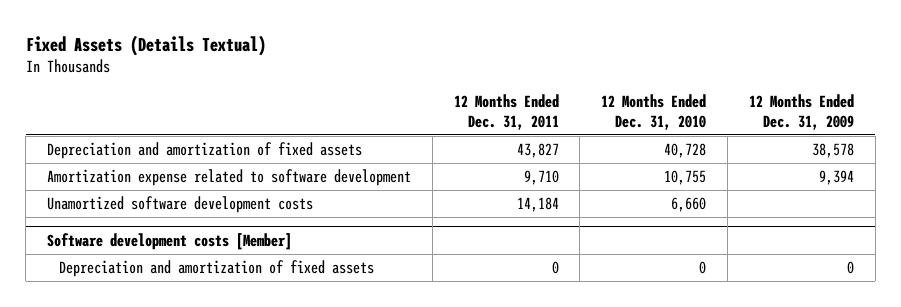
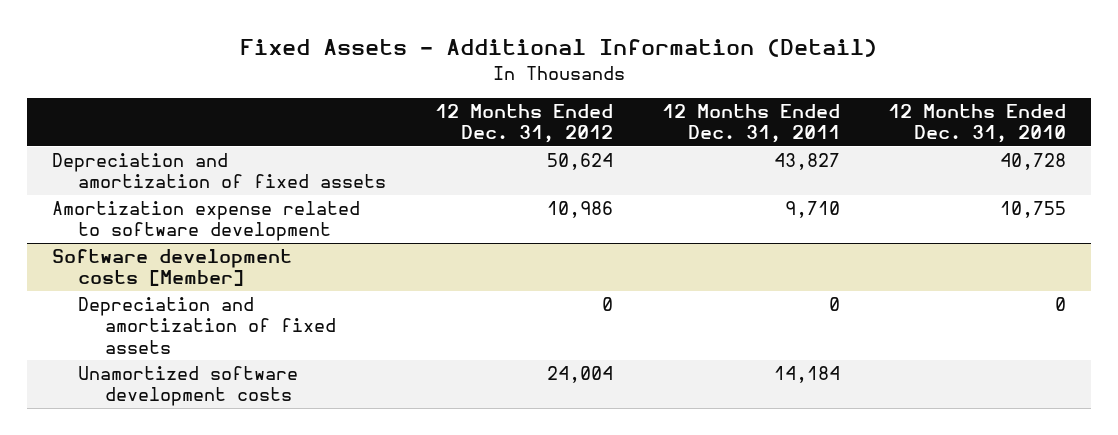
[25,34,266,56] Fixed Assets (Details Textual) -> [239,39,877,58] Fixed Assets - Additional Information (Detail)
[748,94,854,131] 12 Months Ended Dec. 31, 2009 -> none
none -> [434,104,613,144] 12 Months Ended Dec. 31, 2012
[47,195,314,213] Unamortized software development costs -> none
none -> [78,366,299,407] Unamortized software development costs

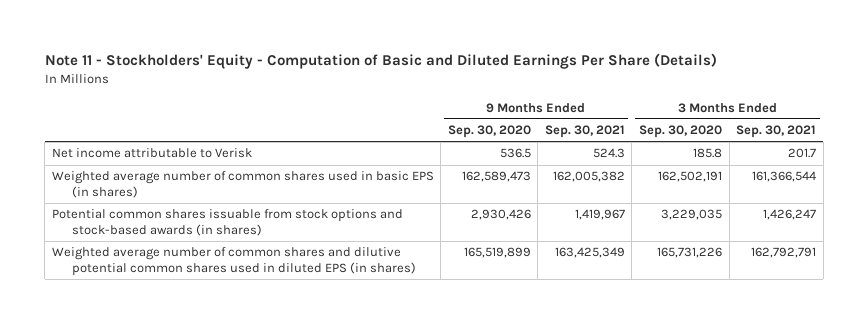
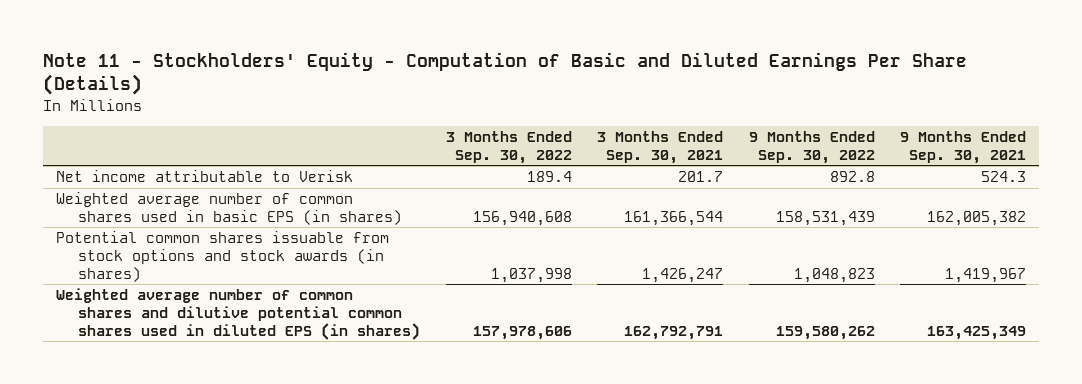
[447,125,531,139] Sep. 30, 2020 -> none
[638,125,722,139] Sep. 30, 2020 -> none
none -> [445,130,572,164] 3 Months Ended Sep. 30, 2022
none -> [748,130,875,164] 9 Months Ended Sep. 30, 2022
[51,209,403,236] Potential common shares issuable from stock options and stock-based awards (in shares) -> [55,231,389,282] Potential common shares issuable from stock options and stock awards (in shares)

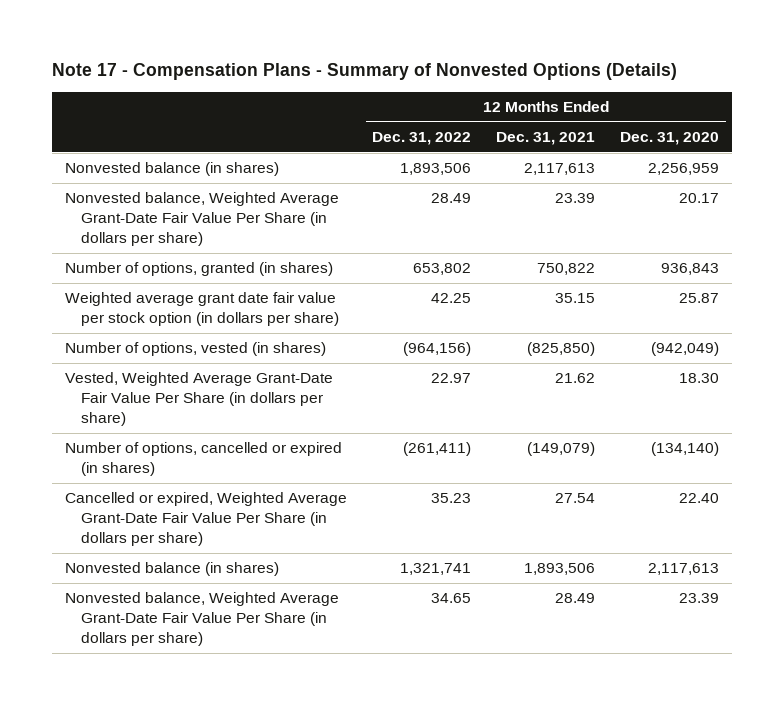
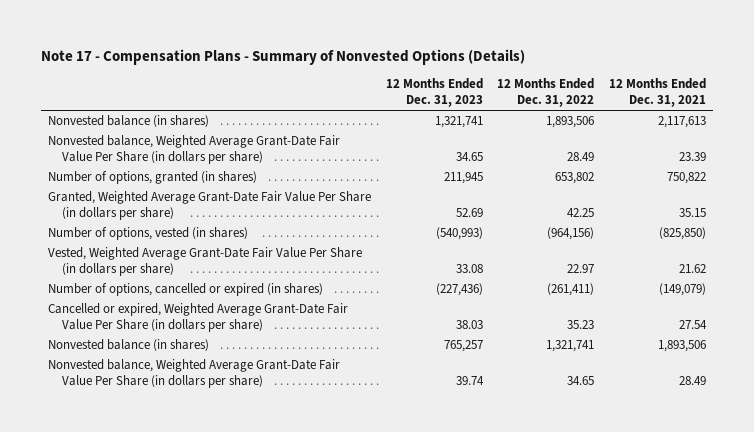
[620,132,720,146] Dec. 31, 2020 -> none
none -> [385,78,483,108] 12 Months Ended Dec. 31, 2023
[65,292,340,327] Weighted average grant date fair value per stock option (in dollars per share) -> [48,191,372,221] Granted, Weighted Average Grant-Date Fair Value Per Share (in dollars per share)

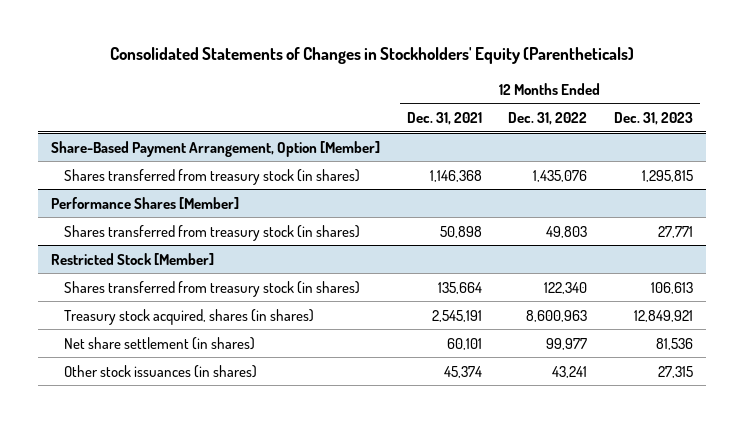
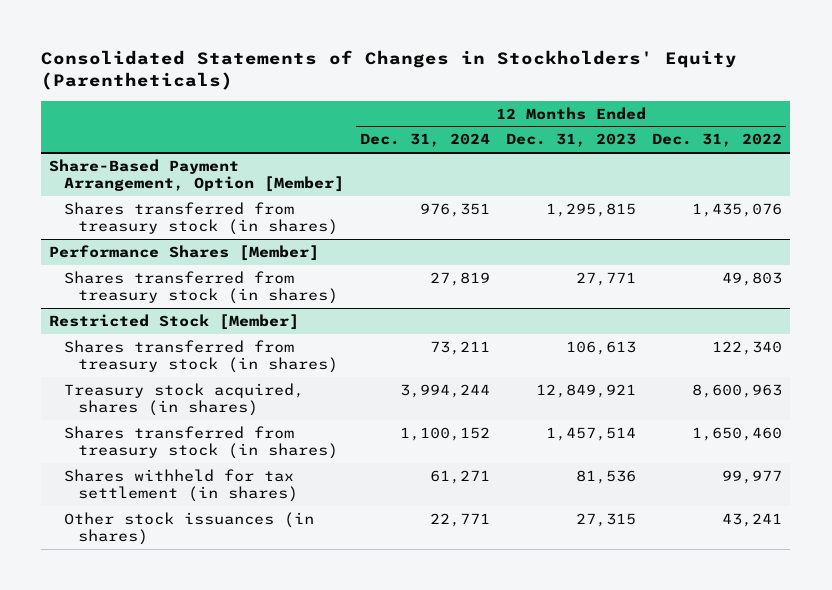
[406,112,482,126] Dec. 31, 2021 -> none
none -> [359,133,490,148] Dec. 31, 2024
none -> [63,425,339,460] Shares transferred from treasury stock (in shares)
[63,336,255,350] Net share settlement (in shares) -> [63,468,299,503] Shares withheld for tax settlement (in shares)

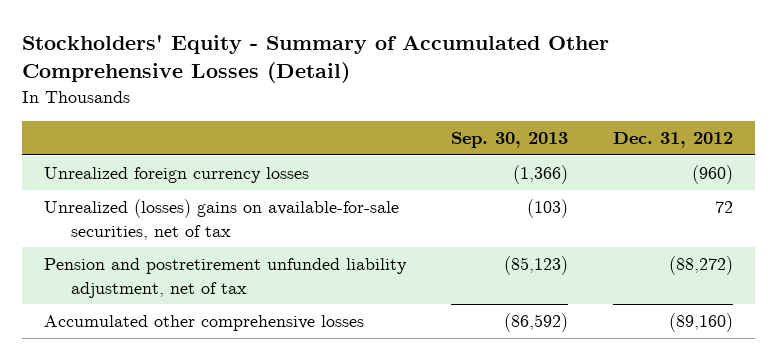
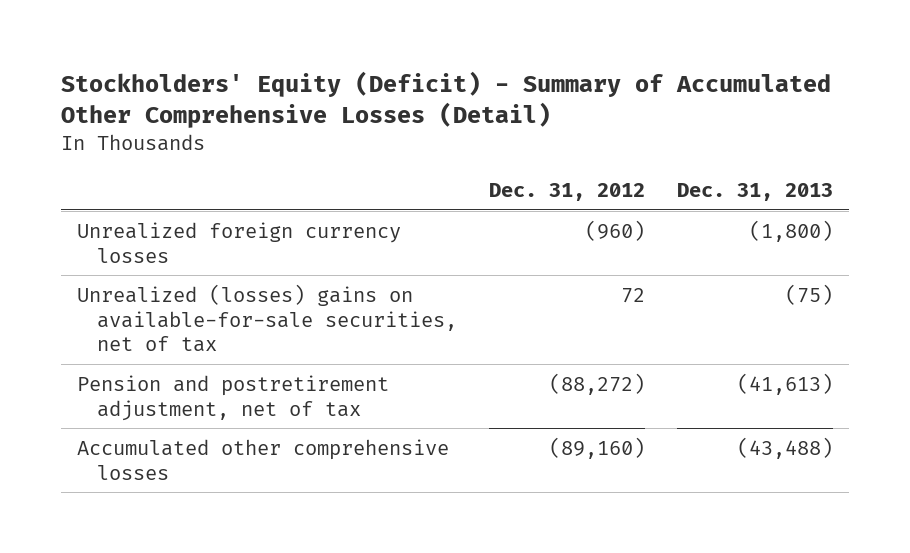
[22,35,610,84] Stockholders' Equity - Summary of Accumulated Other Comprehensive Losses (Detail) -> [61,71,832,129] Stockholders' Equity (Deficit) - Summary of Accumulated Other Comprehensive Losses (Detail)
[450,131,568,148] Sep. 30, 2013 -> none
none -> [677,182,834,201] Dec. 31, 2013
[44,258,408,298] Pension and postretirement unfunded liability adjustment, net of tax -> [77,374,390,421] Pension and postretirement adjustment, net of tax

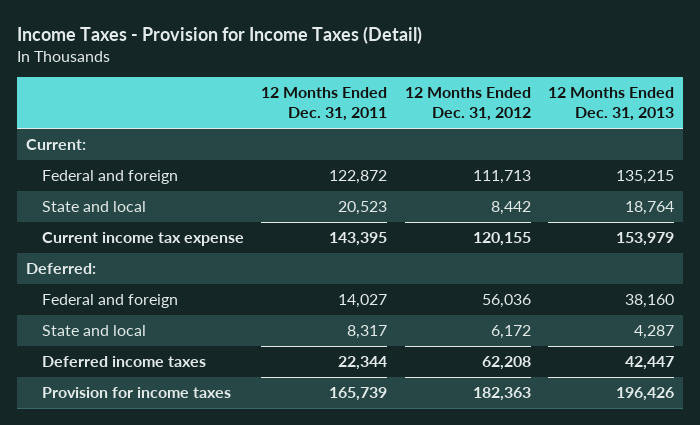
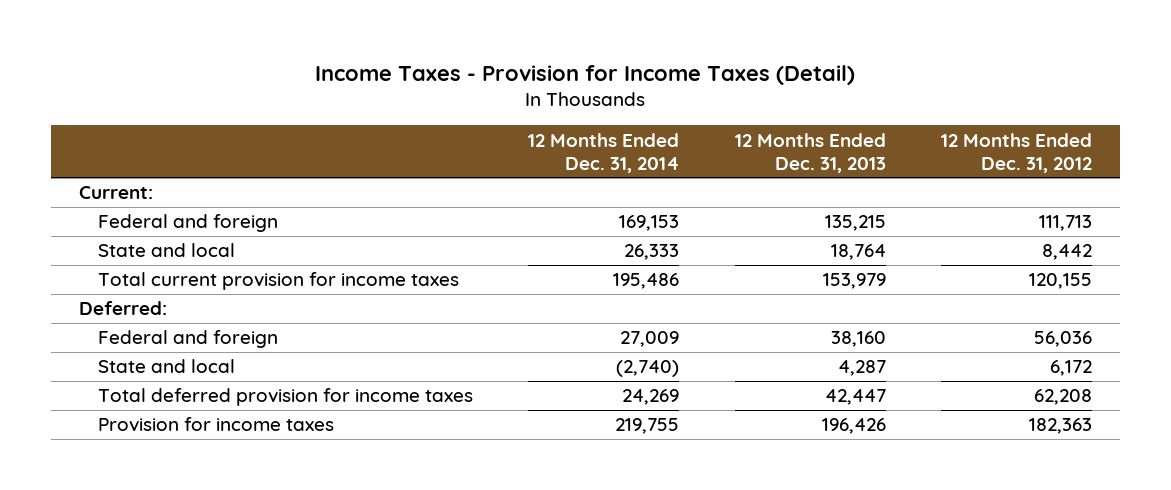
[261,87,388,122] 12 Months Ended Dec. 31, 2011 -> none
none -> [528,132,680,173] 12 Months Ended Dec. 31, 2014
[41,231,244,246] Current income tax expense -> [97,272,459,291] Total current provision for income taxes
[41,355,206,367] Deferred income taxes -> [97,388,473,407] Total deferred provision for income taxes

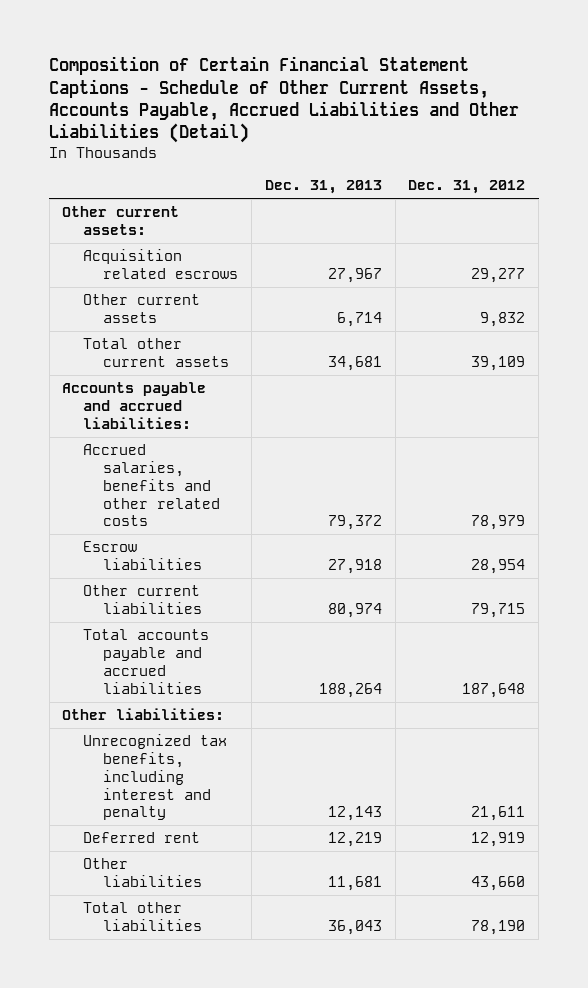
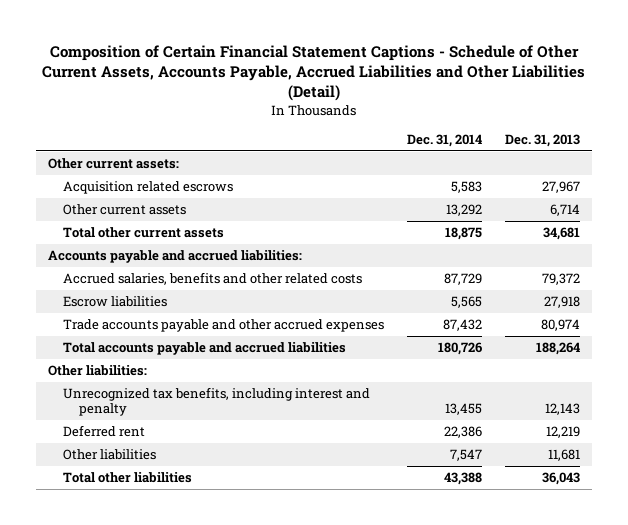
[408,180,526,195] Dec. 31, 2012 -> none
none -> [407,134,483,148] Dec. 31, 2014
[82,585,203,614] Other current liabilities -> [63,319,385,333] Trade accounts payable and other accrued expenses

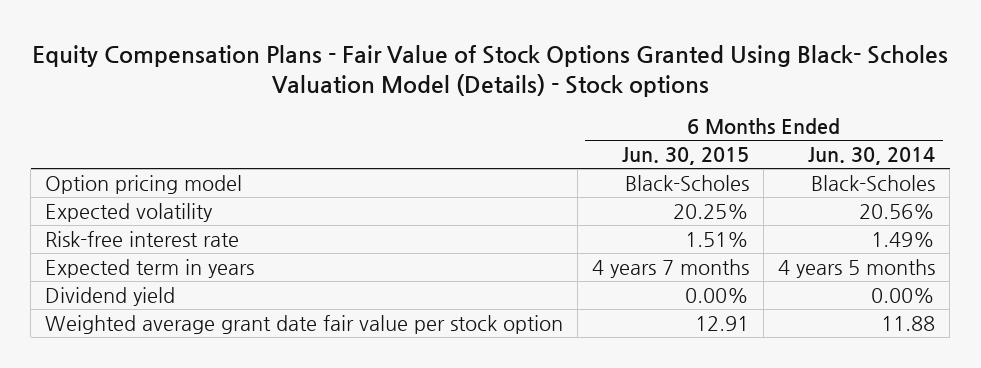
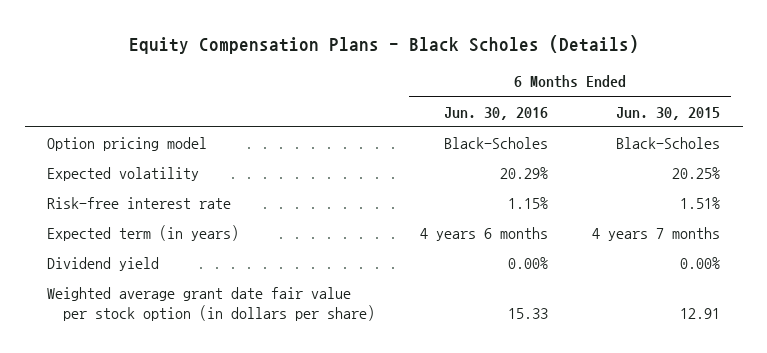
[32,44,949,98] Equity Compensation Plans - Fair Value of Stock Options Granted Using Black- Scholes Valuation Model (Details) - Stock options -> [128,34,639,54] Equity Compensation Plans - Black Scholes (Details)
[808,147,936,166] Jun. 30, 2014 -> none
none -> [443,106,548,120] Jun. 30, 2016
[45,258,255,278] Expected term in years -> [46,225,239,242] Expected term (in years)
[45,314,564,334] Weighted average grant date fair value per stock option -> [46,287,376,321] Weighted average grant date fair value per stock option (in dollars per share)

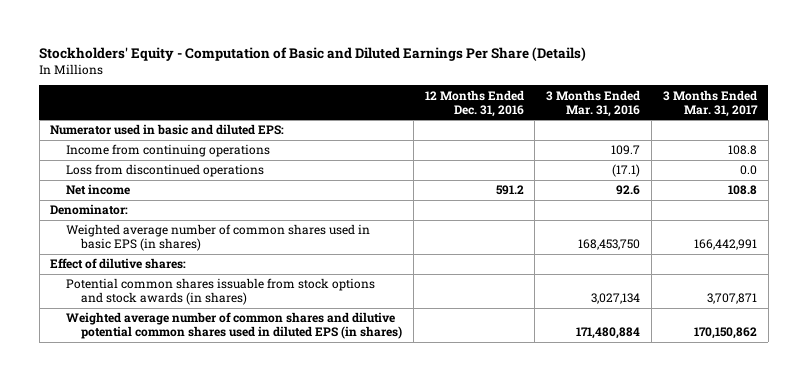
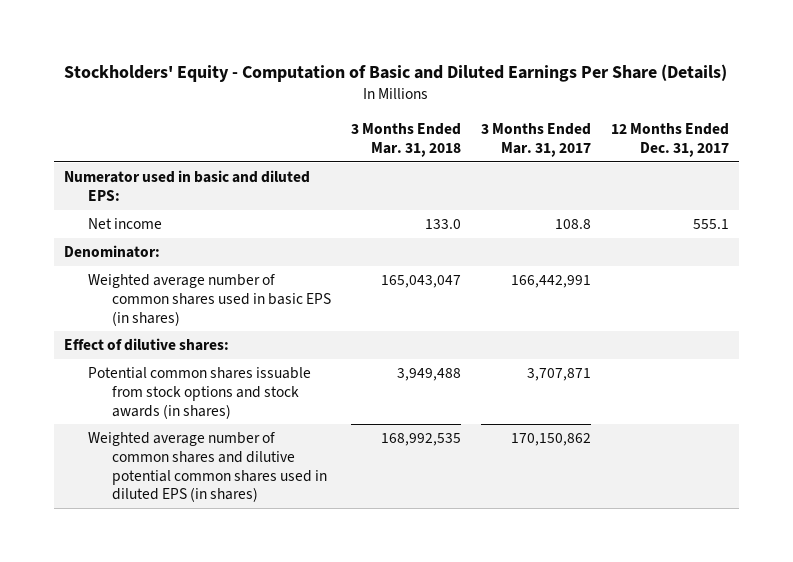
[424,89,524,117] 12 Months Ended Dec. 31, 2016 -> none
[546,89,641,117] 3 Months Ended Mar. 31, 2016 -> none
none -> [350,123,461,157] 3 Months Ended Mar. 31, 2018
none -> [611,123,730,157] 12 Months Ended Dec. 31, 2017
[65,144,270,158] Income from continuing operations -> none
[65,164,264,178] Loss from discontinued operations -> none

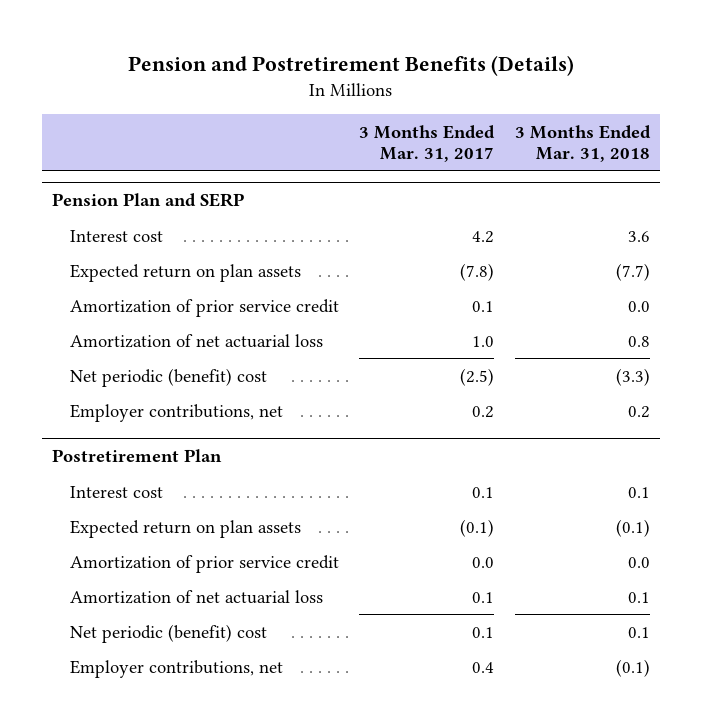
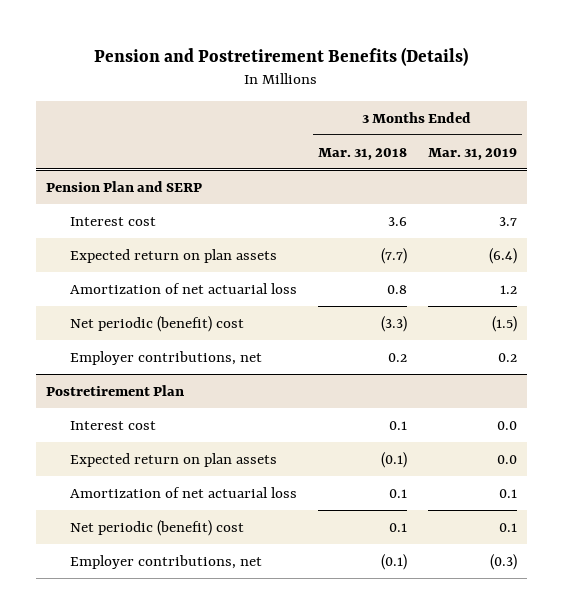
[359,124,496,163] 3 Months Ended Mar. 31, 2017 -> none
none -> [427,147,517,160] Mar. 31, 2019
[70,298,340,317] Amortization of prior service credit -> none
[70,554,340,573] Amortization of prior service credit -> none

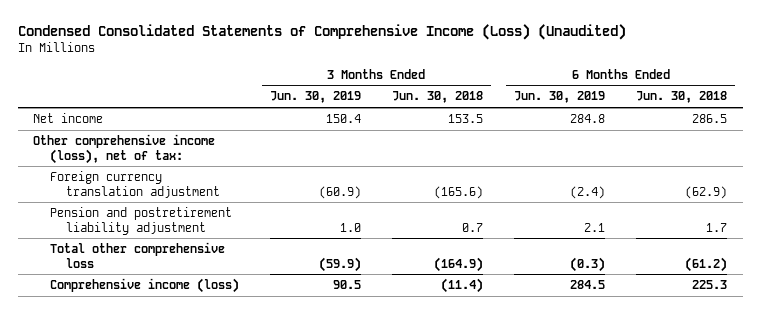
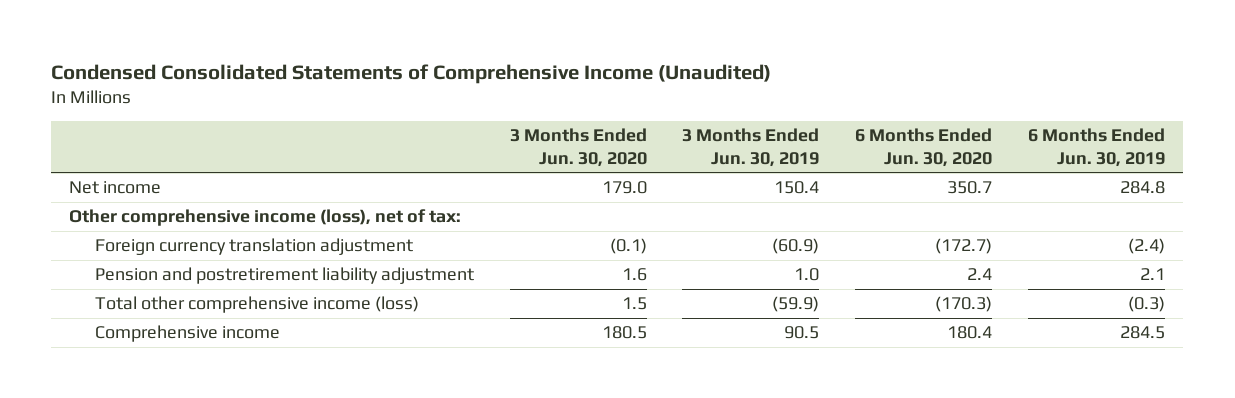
[17,24,626,41] Condensed Consolidated Statements of Comprehensive Income (Loss) (Unaudited) -> [51,64,772,85] Condensed Consolidated Statements of Comprehensive Income (Unaudited)
[392,91,484,104] Jun. 30, 2018 -> none
[636,91,728,104] Jun. 30, 2018 -> none
none -> [509,128,647,167] 3 Months Ended Jun. 30, 2020
none -> [855,128,993,167] 6 Months Ended Jun. 30, 2020
[49,241,225,268] Total other comprehensive loss -> [94,296,419,314] Total other comprehensive income (loss)
[49,277,239,293] Comprehensive income (loss) -> [94,325,280,343] Comprehensive income

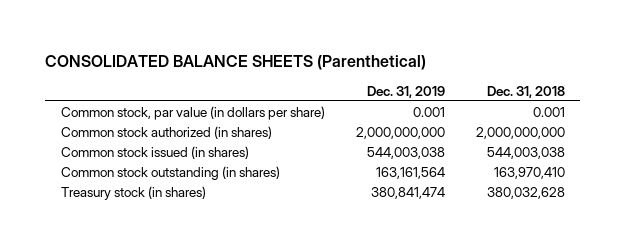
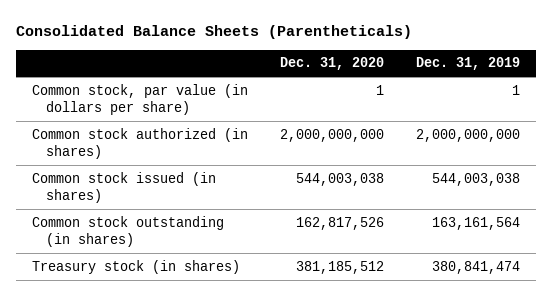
[45,54,427,70] CONSOLIDATED BALANCE SHEETS (Parenthetical) -> [15,25,412,40] Consolidated Balance Sheets (Parentheticals)
[486,85,565,98] Dec. 31, 2018 -> none
none -> [279,57,384,71] Dec. 31, 2020
[412,107,445,118] 0.001 -> [511,84,520,95] 1

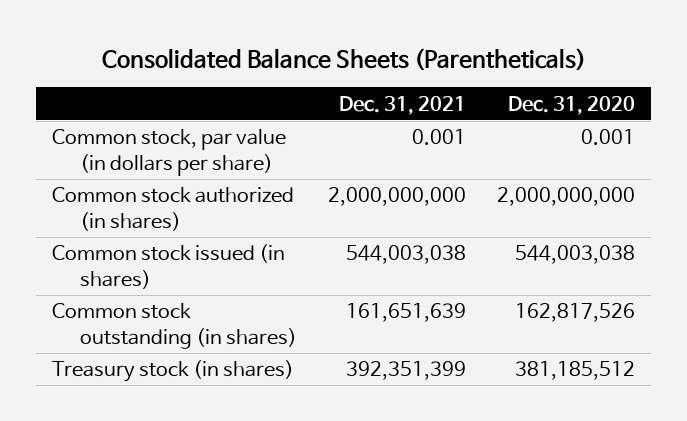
[415,57,520,71] Dec. 31, 2019 -> none
none -> [339,95,467,115] Dec. 31, 2021
[375,84,384,95] 1 -> [581,129,636,146] 0.001

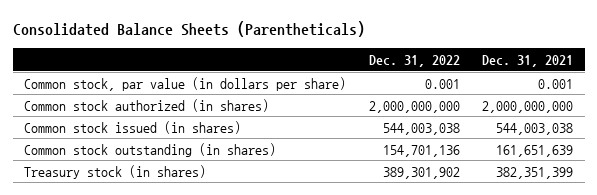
[508,95,636,115] Dec. 31, 2020 -> none
none -> [368,55,460,68] Dec. 31, 2022
[346,361,467,381] 392,351,399 -> [496,166,574,179] 382,351,399

